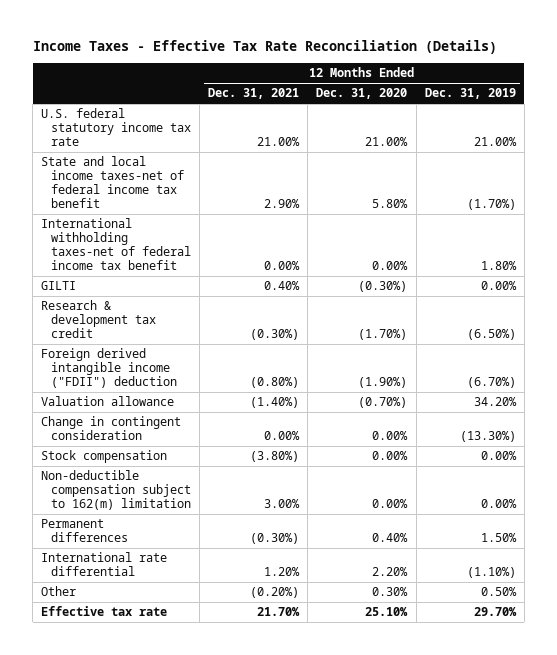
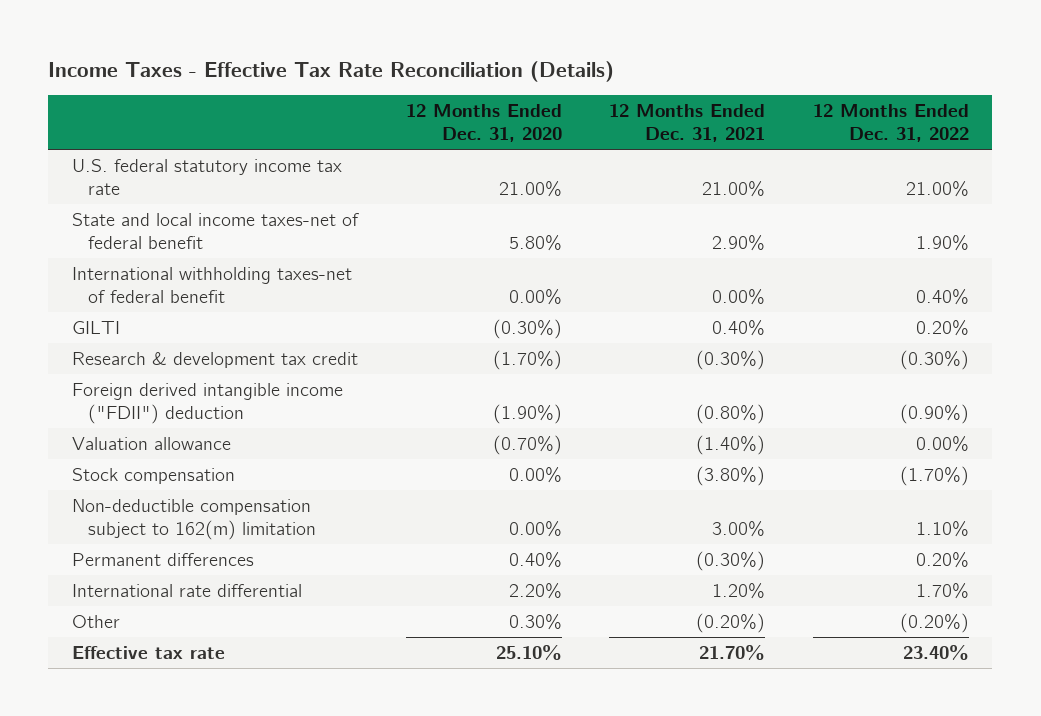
[424,88,516,100] Dec. 31, 2019 -> none
none -> [812,103,969,143] 12 Months Ended Dec. 31, 2022
[41,156,185,209] State and local income taxes-net of federal income tax benefit -> [72,212,360,249] State and local income taxes-net of federal benefit
[41,218,192,271] International withholding taxes-net of federal income tax benefit -> [72,266,353,303] International withholding taxes-net of federal benefit
[41,416,182,441] Change in contingent consideration -> none

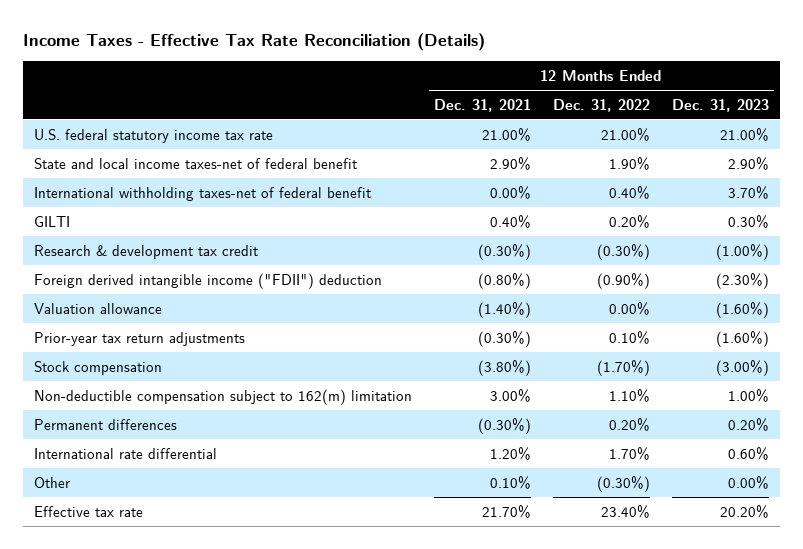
[405,103,562,143] 12 Months Ended Dec. 31, 2020 -> none
none -> [671,98,769,112] Dec. 31, 2023
none -> [34,331,246,346] Prior-year tax return adjustments
[696,612,766,633] (0.20%) -> [490,475,532,489] 0.10%
[899,612,969,633] (0.20%) -> [596,475,650,492] (0.30%)

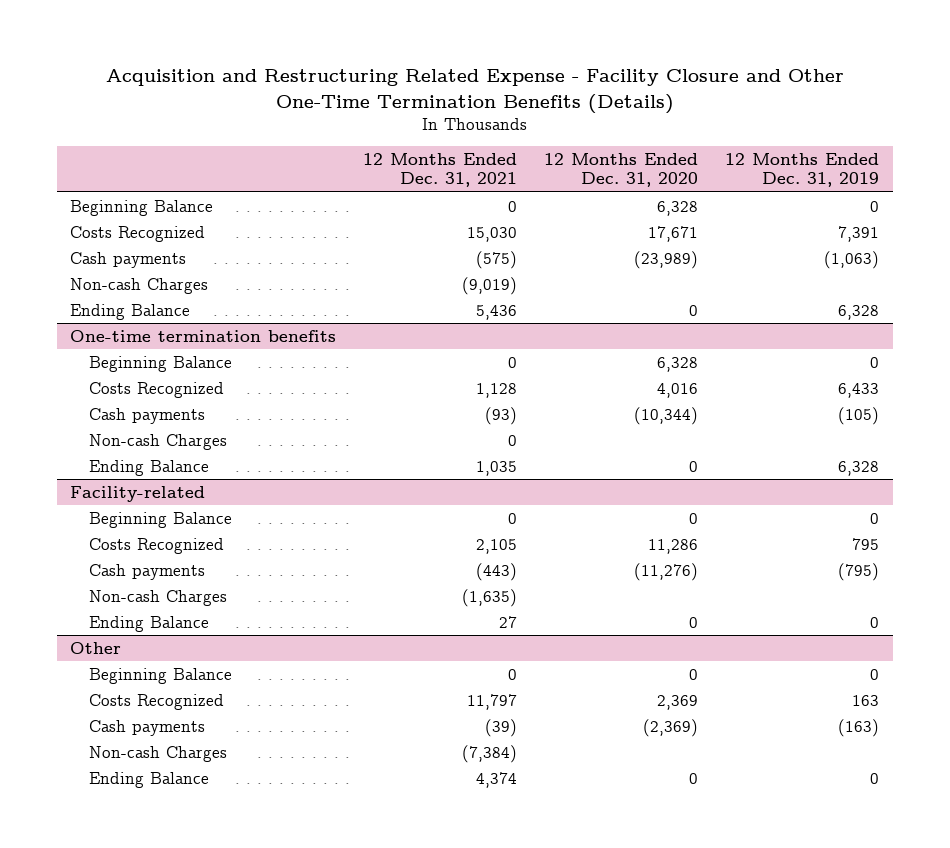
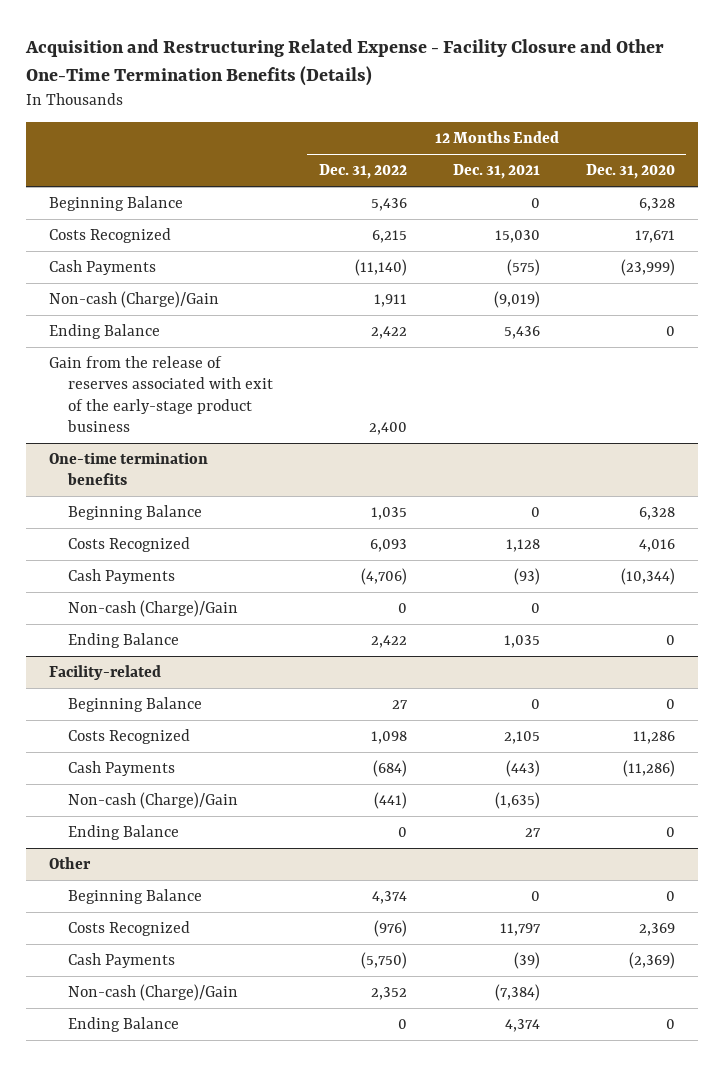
[725,152,880,188] 12 Months Ended Dec. 31, 2019 -> none
none -> [318,164,407,180] Dec. 31, 2022
[70,251,187,268] Cash payments -> [48,260,156,276] Cash Payments
[634,250,699,269] (23,989) -> [620,259,675,277] (23,999)
[70,277,209,294] Non-cash Charges -> [48,291,219,309] Non-cash (Charge)/Gain
none -> [48,356,273,433] Gain from the release of reserves associated with exit of the early-stage product business
[88,433,227,450] Non-cash Charges -> none
[88,407,205,424] Cash payments -> [67,569,175,585] Cash Payments
none -> [67,600,238,618] Non-cash (Charge)/Gain
[88,563,205,580] Cash payments -> [67,761,175,777] Cash Payments
[634,562,699,581] (11,276) -> [622,760,675,778] (11,286)
[88,589,227,606] Non-cash Charges -> [67,792,238,810] Non-cash (Charge)/Gain
[88,719,205,736] Cash payments -> [67,953,175,969] Cash Payments
[88,745,227,762] Non-cash Charges -> [67,984,238,1002] Non-cash (Charge)/Gain

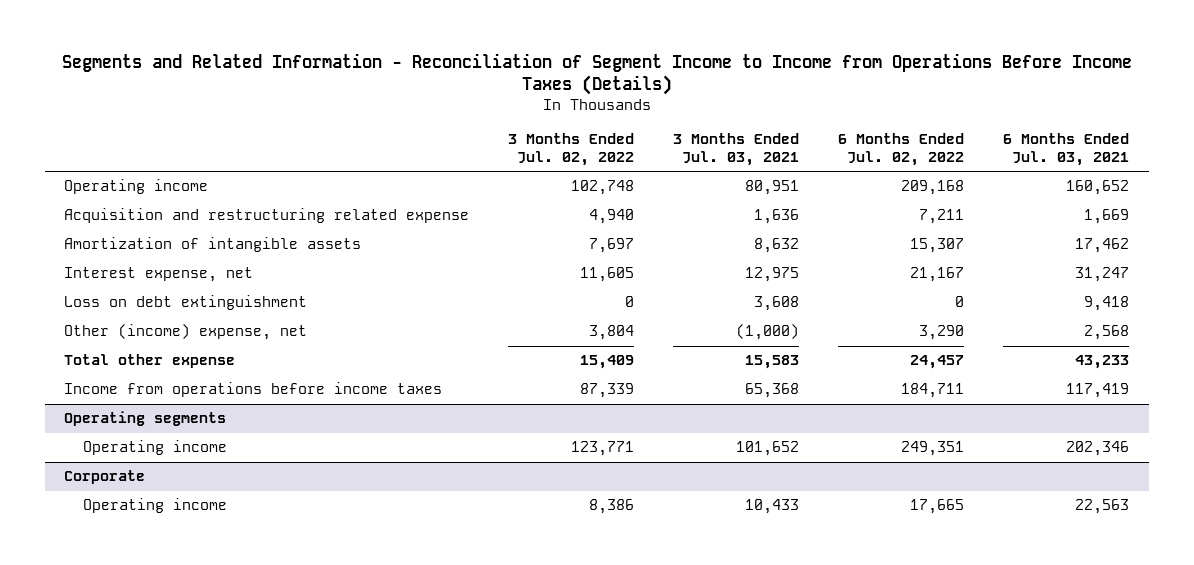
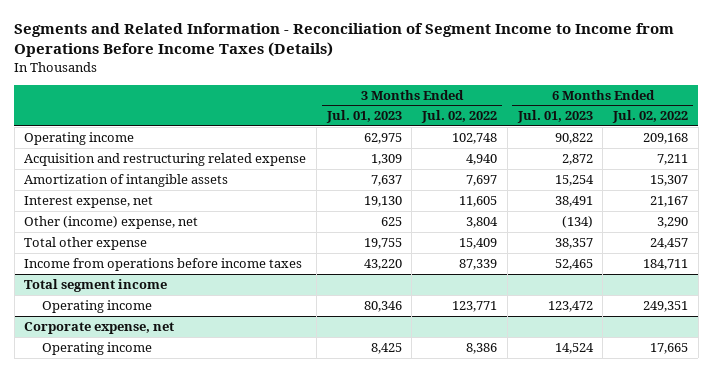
[673,133,800,166] 3 Months Ended Jul. 03, 2021 -> none
[1003,133,1130,166] 6 Months Ended Jul. 03, 2021 -> none
none -> [325,110,402,124] Jul. 01, 2023
none -> [516,110,593,124] Jul. 01, 2023
[64,295,308,311] Loss on debt extinguishment -> none
[64,411,227,427] Operating segments -> [24,279,168,293] Total segment income
[64,470,146,485] Corporate -> [24,322,175,335] Corporate expense, net

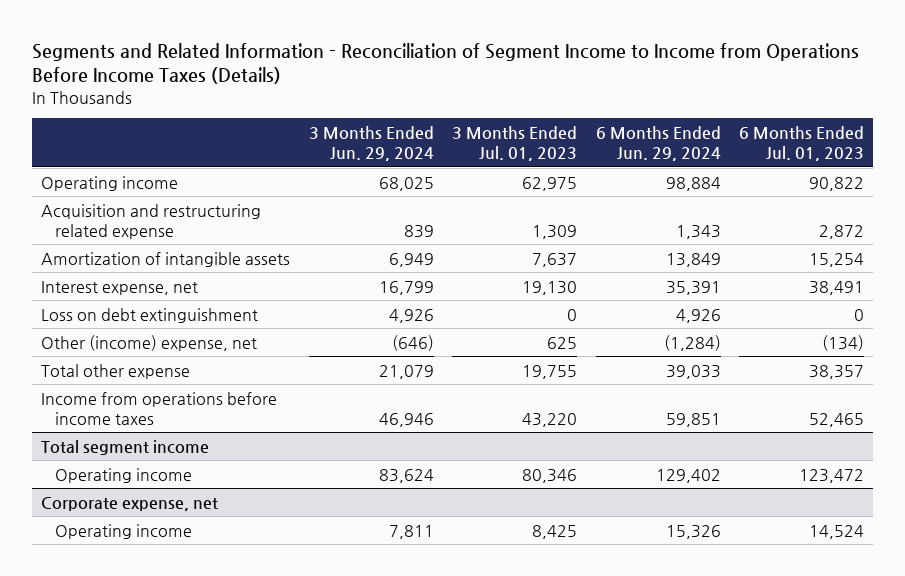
[421,110,498,124] Jul. 02, 2022 -> none
[611,110,688,124] Jul. 02, 2022 -> none
none -> [308,126,434,162] 3 Months Ended Jun. 29, 2024
none -> [595,126,721,162] 6 Months Ended Jun. 29, 2024
none -> [41,307,259,323] Loss on debt extinguishment

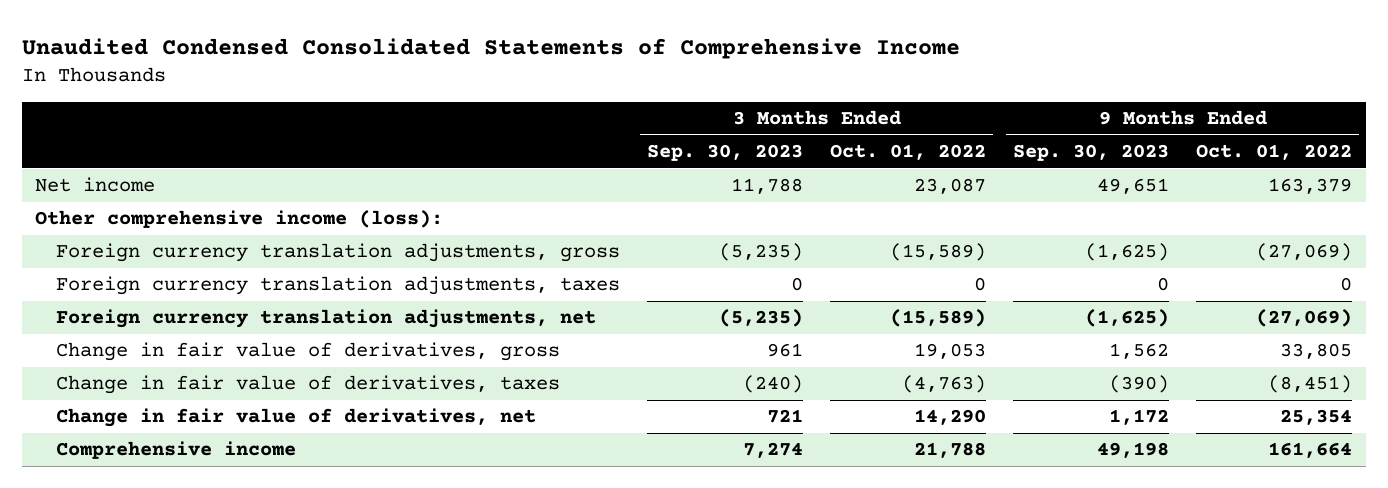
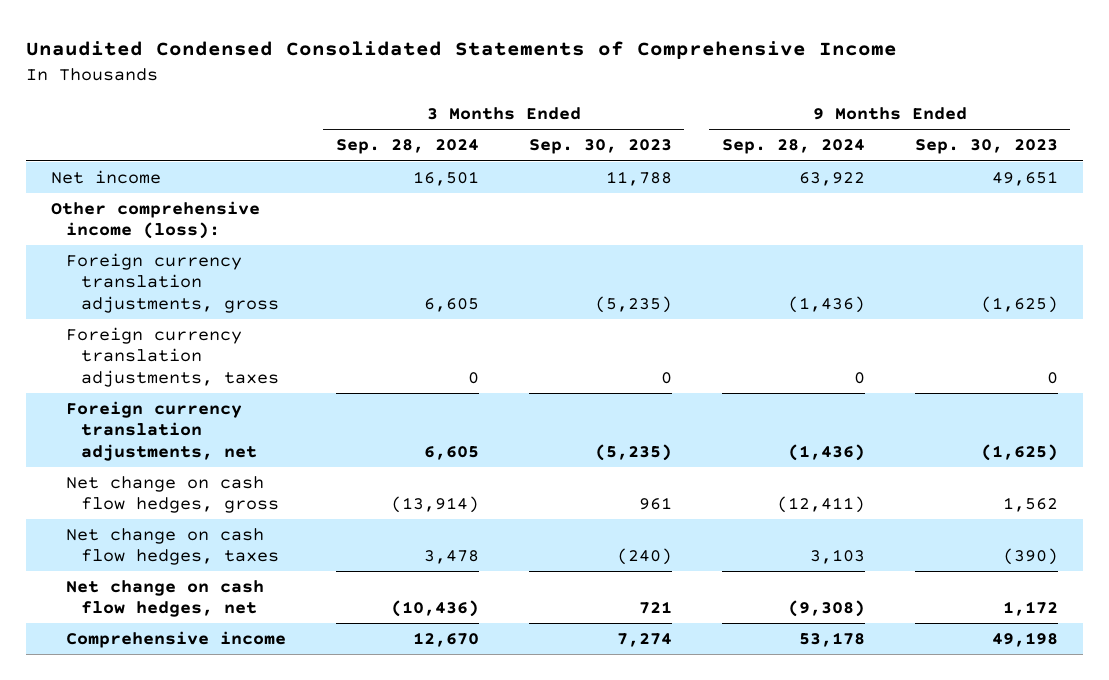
[830,144,987,161] Oct. 01, 2022 -> none
[1196,144,1353,161] Oct. 01, 2022 -> none
none -> [335,139,479,155] Sep. 28, 2024
none -> [721,139,865,155] Sep. 28, 2024
[55,342,560,362] Change in fair value of derivatives, gross -> [65,476,279,514] Net change on cash flow hedges, gross
[55,375,560,395] Change in fair value of derivatives, taxes -> [65,528,279,566] Net change on cash flow hedges, taxes
[55,408,536,428] Change in fair value of derivatives, net -> [65,580,264,618] Net change on cash flow hedges, net

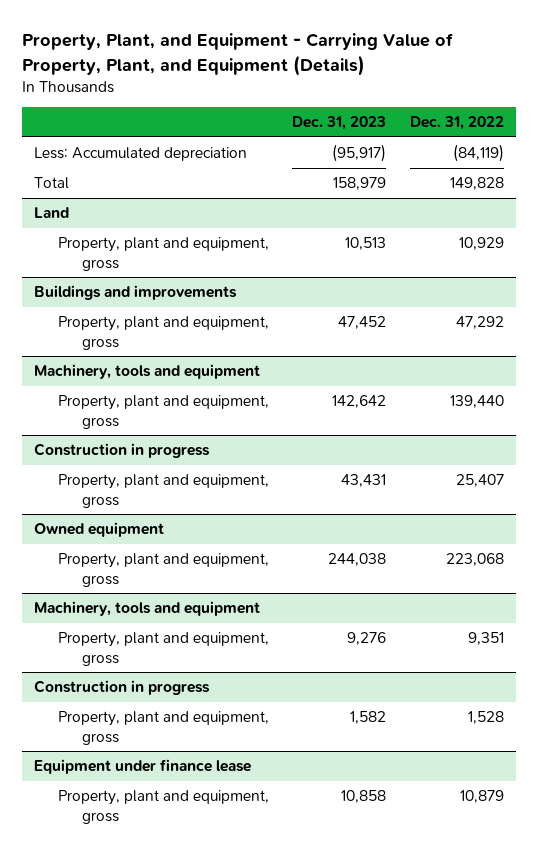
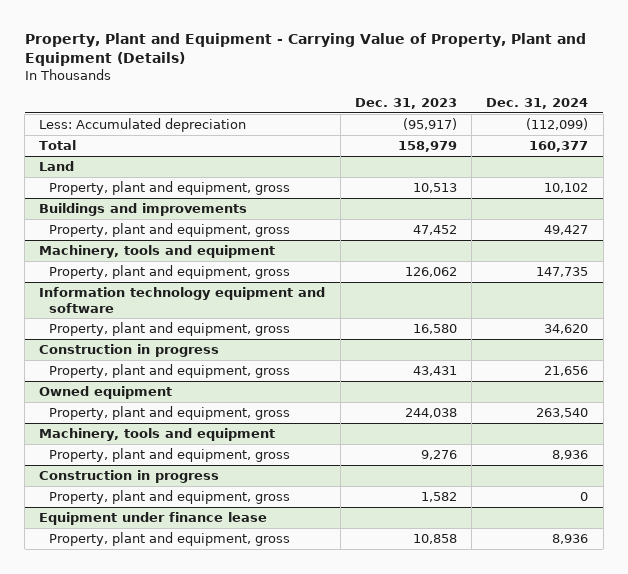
[22,33,454,76] Property, Plant, and Equipment - Carrying Value of Property, Plant, and Equipment (Details) -> [24,32,586,67] Property, Plant and Equipment - Carrying Value of Property, Plant and Equipment (Details)
[409,116,504,131] Dec. 31, 2022 -> none
none -> [486,97,589,109] Dec. 31, 2024
[332,395,387,409] 142,642 -> [404,266,457,277] 126,062
none -> [39,286,326,313] Information technology equipment and software
none -> [49,321,291,336] Property, plant and equipment, gross

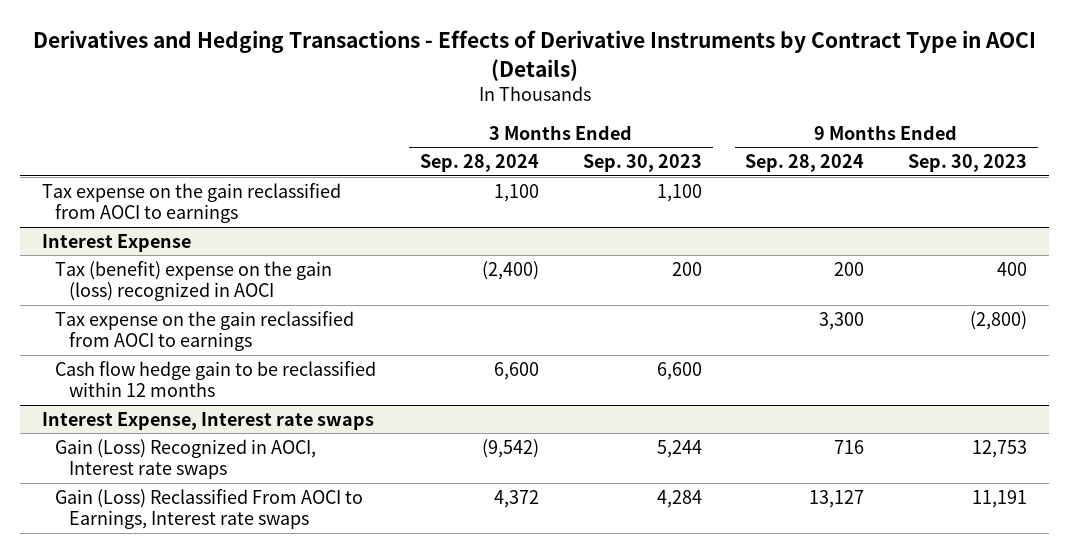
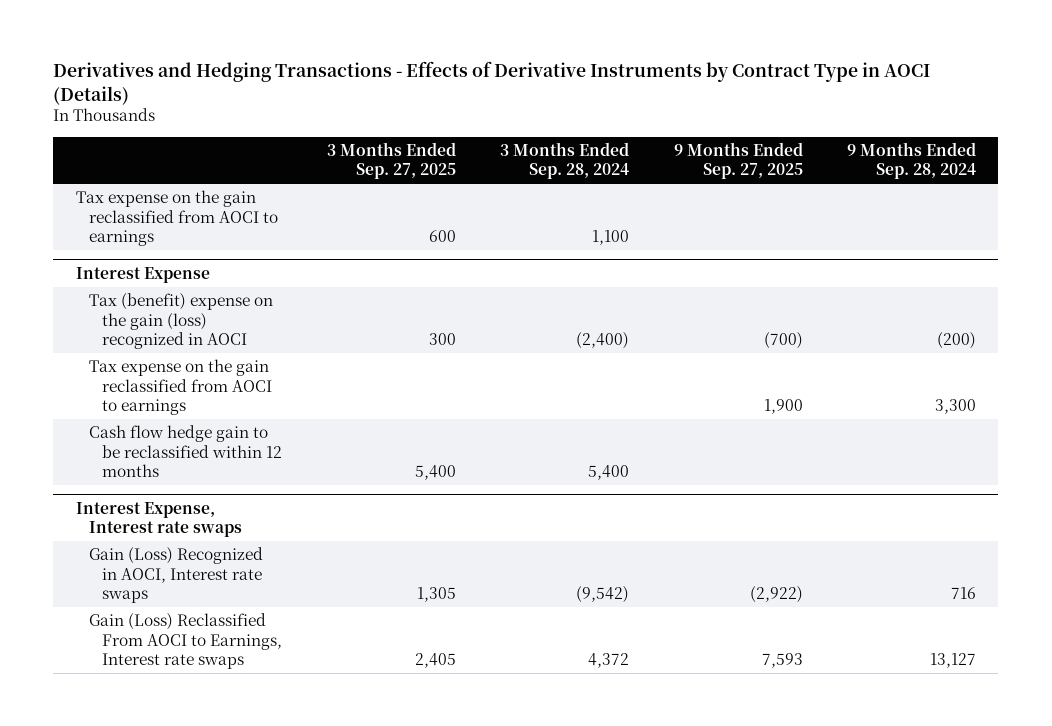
[582,154,702,173] Sep. 30, 2023 -> none
[908,154,1028,173] Sep. 30, 2023 -> none
none -> [326,141,456,180] 3 Months Ended Sep. 27, 2025
none -> [673,141,803,180] 9 Months Ended Sep. 27, 2025
[834,261,865,276] 200 -> [937,332,977,350] (200)
[494,361,540,380] 6,600 -> [588,465,630,481] 5,400

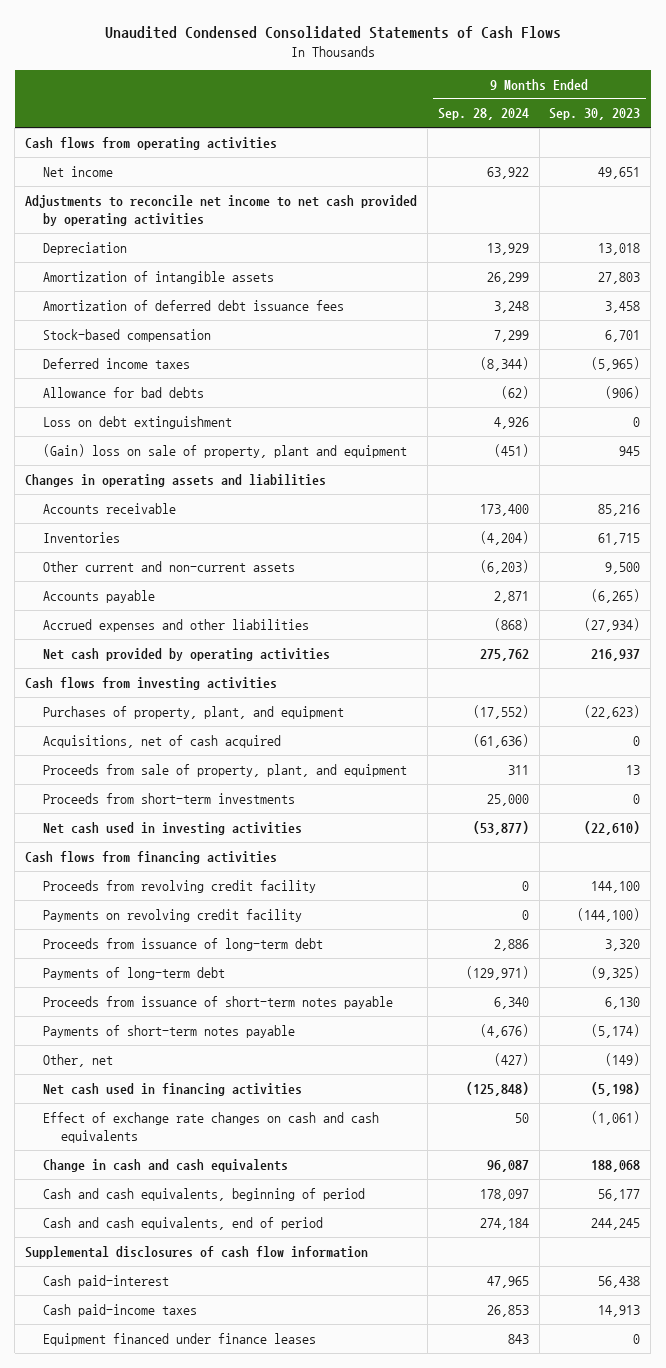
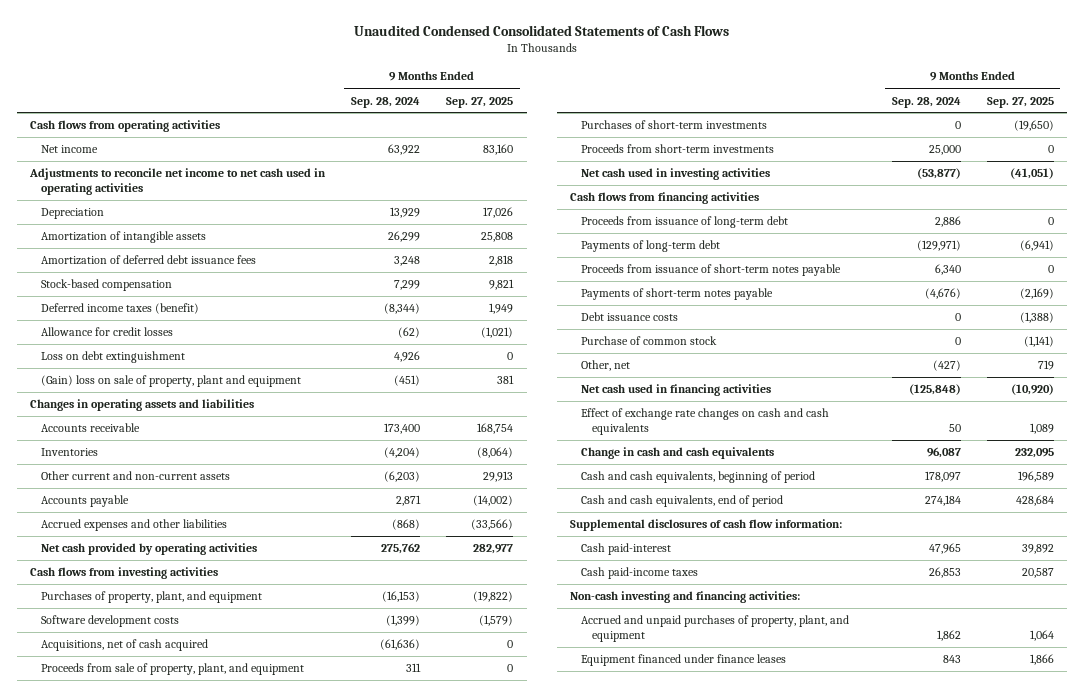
[549,108,641,121] Sep. 30, 2023 -> none
none -> [446,96,514,108] Sep. 27, 2025
[25,194,418,227] Adjustments to reconcile net income to net cash provided by operating activities -> [28,168,326,196] Adjustments to reconcile net income to net cash used in operating activities
[43,386,205,398] Allowance for bad debts -> none
[43,357,191,369] Deferred income taxes -> [40,303,199,315] Deferred income taxes (benefit)
none -> [40,327,173,337] Allowance for credit losses
[472,704,529,719] (17,552) -> [382,591,421,603] (16,153)
none -> [40,615,179,628] Software development costs
none -> [581,120,768,130] Purchases of short-term investments
[43,879,317,893] Proceeds from revolving credit facility -> none
[43,908,303,922] Payments on revolving credit facility -> none
none -> [581,312,679,322] Debt issuance costs
none -> [581,336,718,346] Purchase of common stock
[25,1245,369,1259] Supplemental disclosures of cash flow information -> [570,519,843,532] Supplemental disclosures of cash flow information:
none -> [570,591,801,604] Non-cash investing and financing activities:
none -> [581,615,850,643] Accrued and unpaid purchases of property, plant, and equipment

